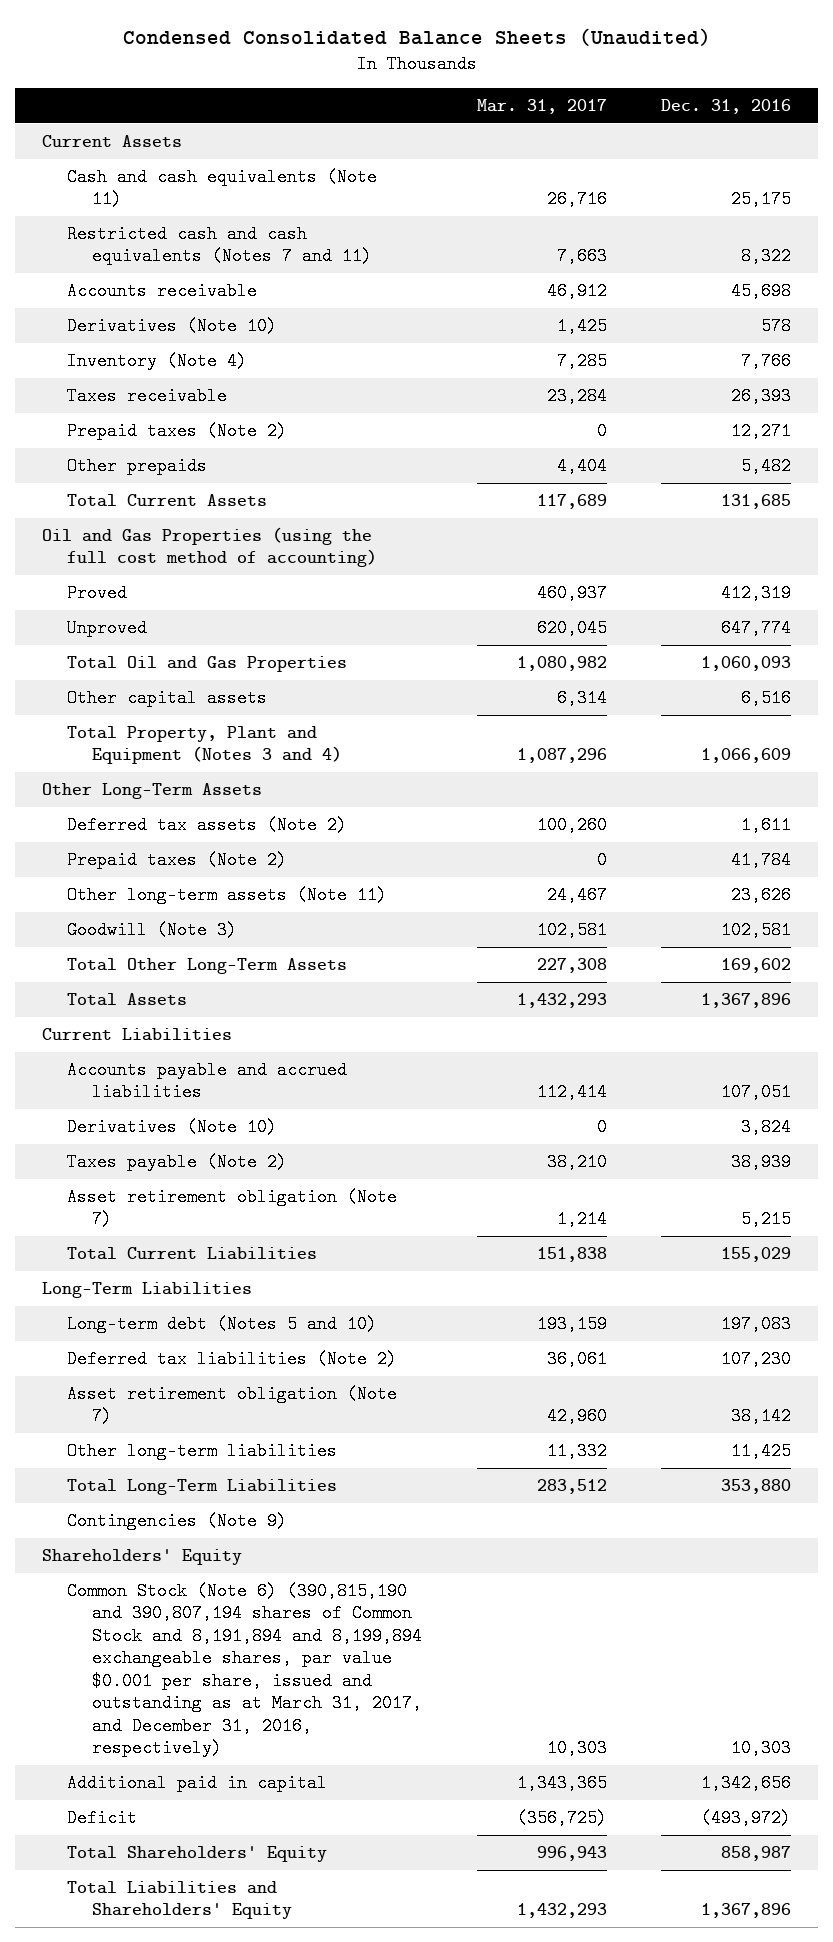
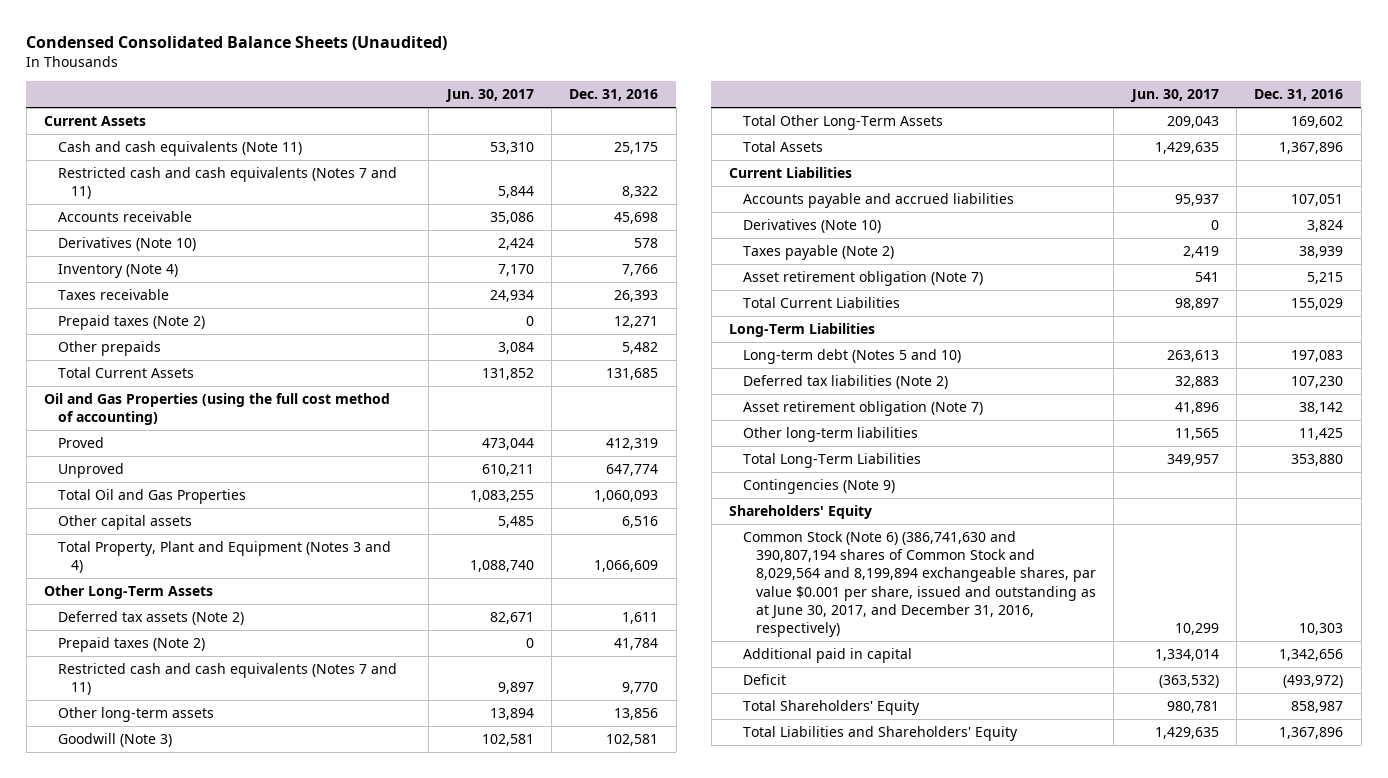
[476,98,607,114] Mar. 31, 2017 -> none
none -> [444,89,534,103] Jun. 30, 2017
none -> [57,663,397,696] Restricted cash and cash equivalents (Notes 7 and 11)
[67,885,388,904] Other long-term assets (Note 11) -> [57,707,214,723] Other long-term assets
[730,885,791,904] 23,626 -> [614,708,659,721] 13,856
[67,1581,423,1757] Common Stock (Note 6) (390,815,190 and 390,807,194 shares of Common Stock and 8,191,894 and 8,199,894 exchangeable shares, par value $0.001 per share, issued and outstanding as at March 31, 2017, and December 31, 2016, respectively) -> [742,531,1096,637] Common Stock (Note 6) (386,741,630 and 390,807,194 shares of Common Stock and 8,029,564 and 8,199,894 exchangeable shares, par value $0.001 per share, issued and outstanding as at June 30, 2017, and December 31, 2016, respectively)

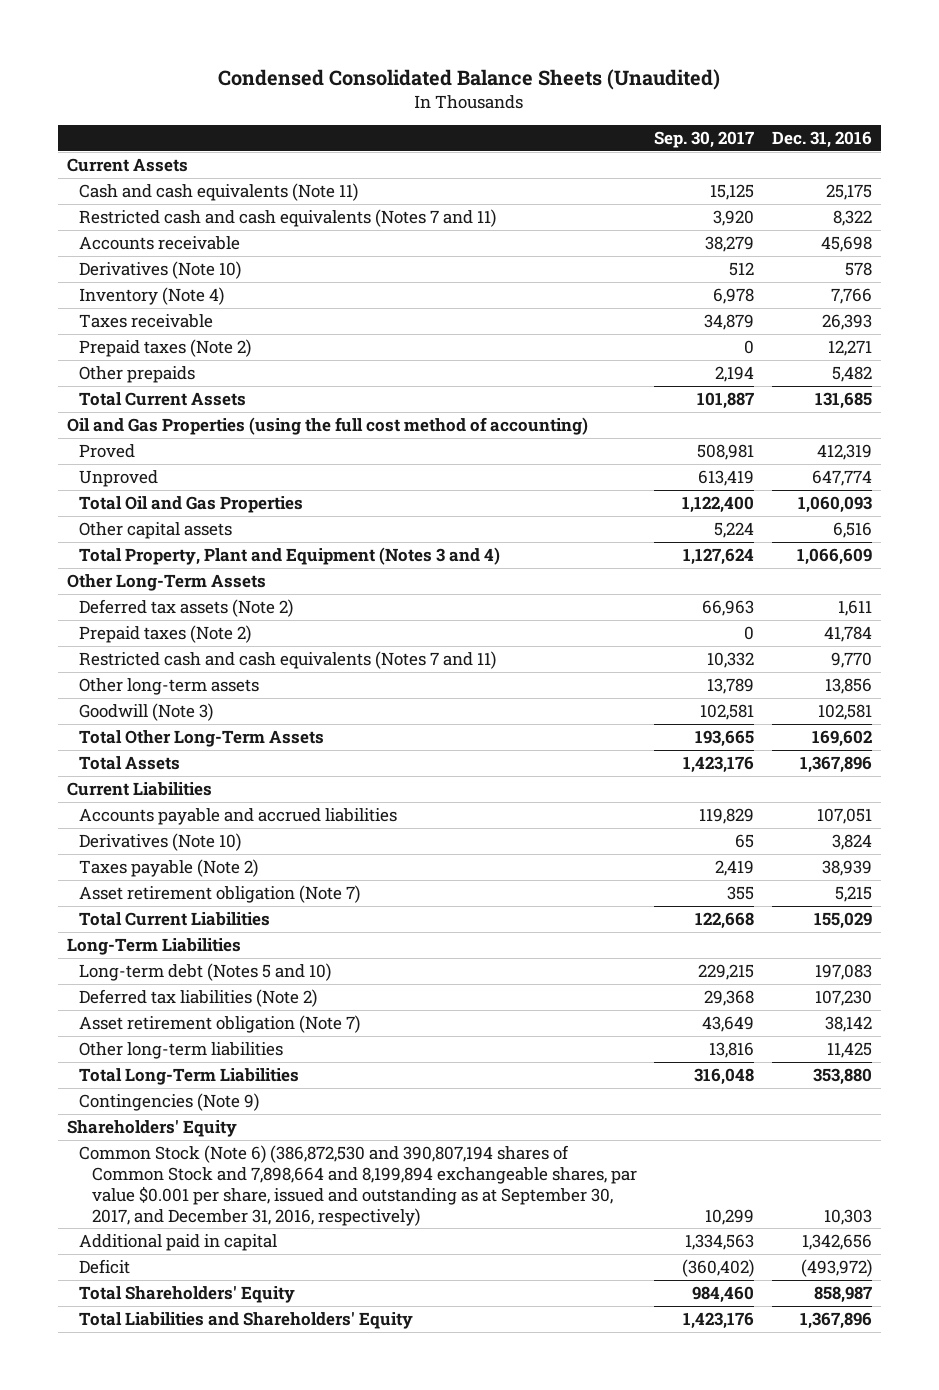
[444,89,534,103] Jun. 30, 2017 -> none
none -> [654,131,755,149] Sep. 30, 2017
[742,531,1096,637] Common Stock (Note 6) (386,741,630 and 390,807,194 shares of Common Stock and 8,029,564 and 8,199,894 exchangeable shares, par value $0.001 per share, issued and outstanding as at June 30, 2017, and December 31, 2016, respectively) -> [79,1145,637,1226] Common Stock (Note 6) (386,872,530 and 390,807,194 shares of Common Stock and 7,898,664 and 8,199,894 exchangeable shares, par value $0.001 per share, issued and outstanding as at September 30, 2017, and December 31, 2016, respectively)

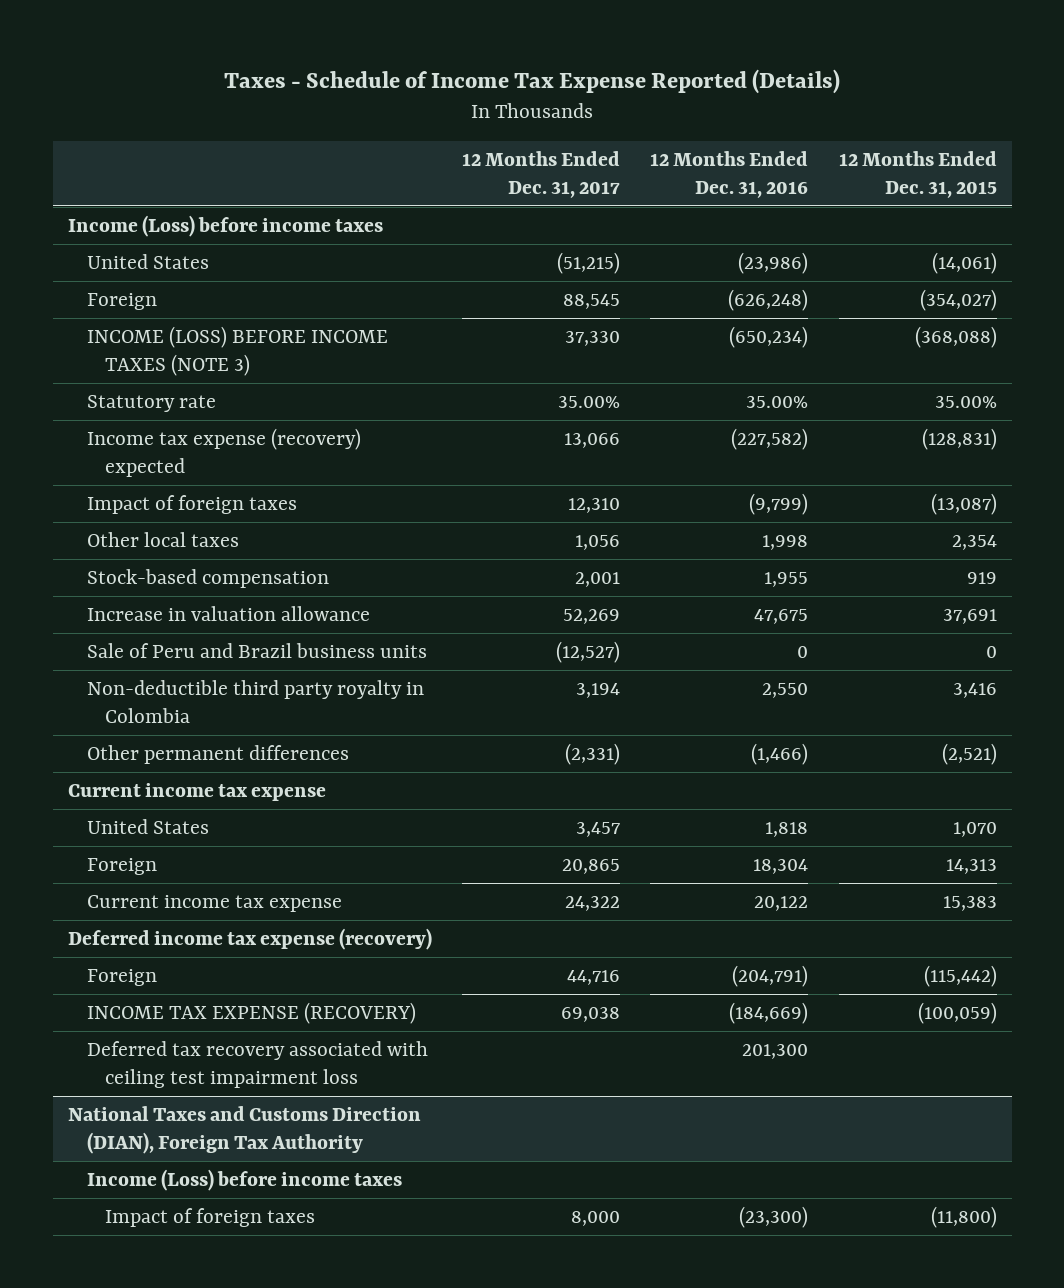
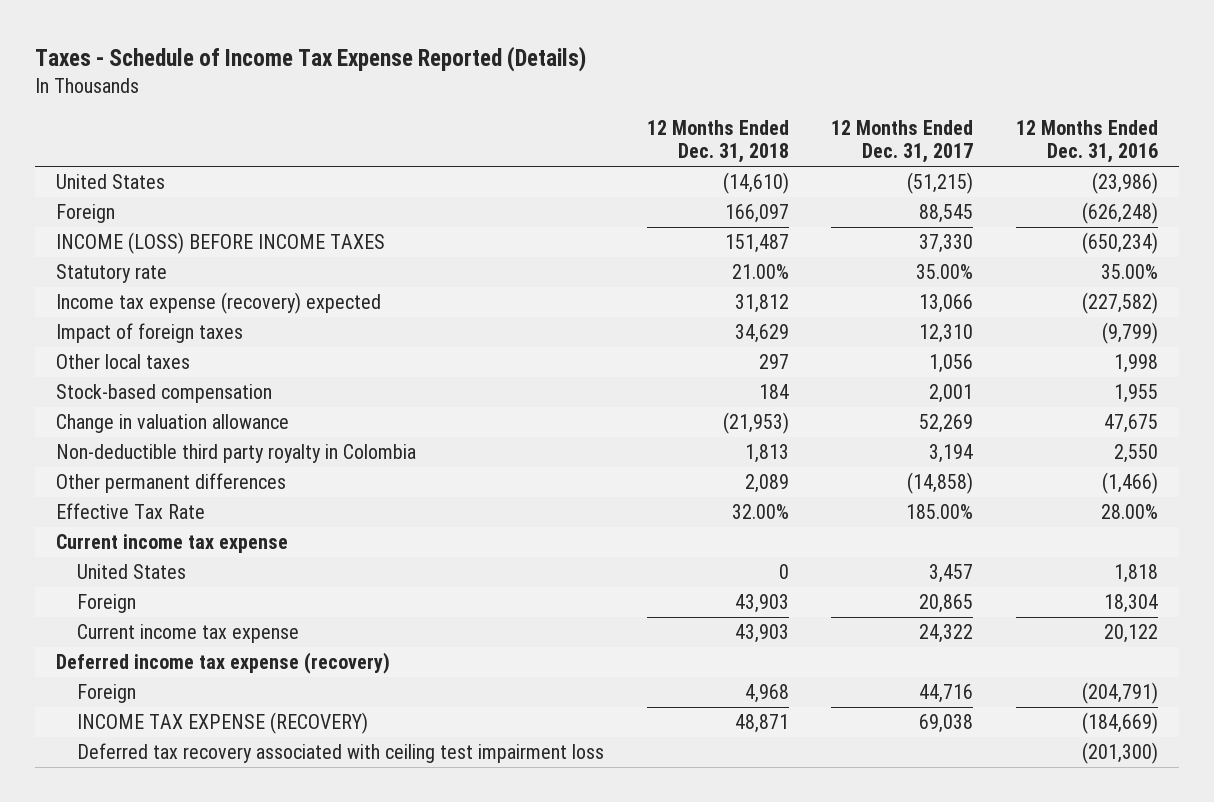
[838,150,997,198] 12 Months Ended Dec. 31, 2015 -> none
none -> [646,119,789,164] 12 Months Ended Dec. 31, 2018
[67,214,383,237] Income (Loss) before income taxes -> none
[86,325,388,376] INCOME (LOSS) BEFORE INCOME TAXES (NOTE 3) -> [56,231,386,254] INCOME (LOSS) BEFORE INCOME TAXES
[86,642,427,658] Sale of Peru and Brazil business units -> none
[86,605,370,621] Increase in valuation allowance -> [56,413,290,433] Change in valuation allowance
[565,742,621,765] (2,331) -> [907,471,974,494] (14,858)
none -> [56,502,206,519] Effective Tax Rate
[67,1105,421,1154] National Taxes and Customs Direction (DIAN), Foreign Tax Authority -> none
[86,1168,402,1191] Income (Loss) before income taxes -> none
[105,1207,316,1227] Impact of foreign taxes -> none
[742,1043,809,1059] 201,300 -> [1081,741,1158,764] (201,300)

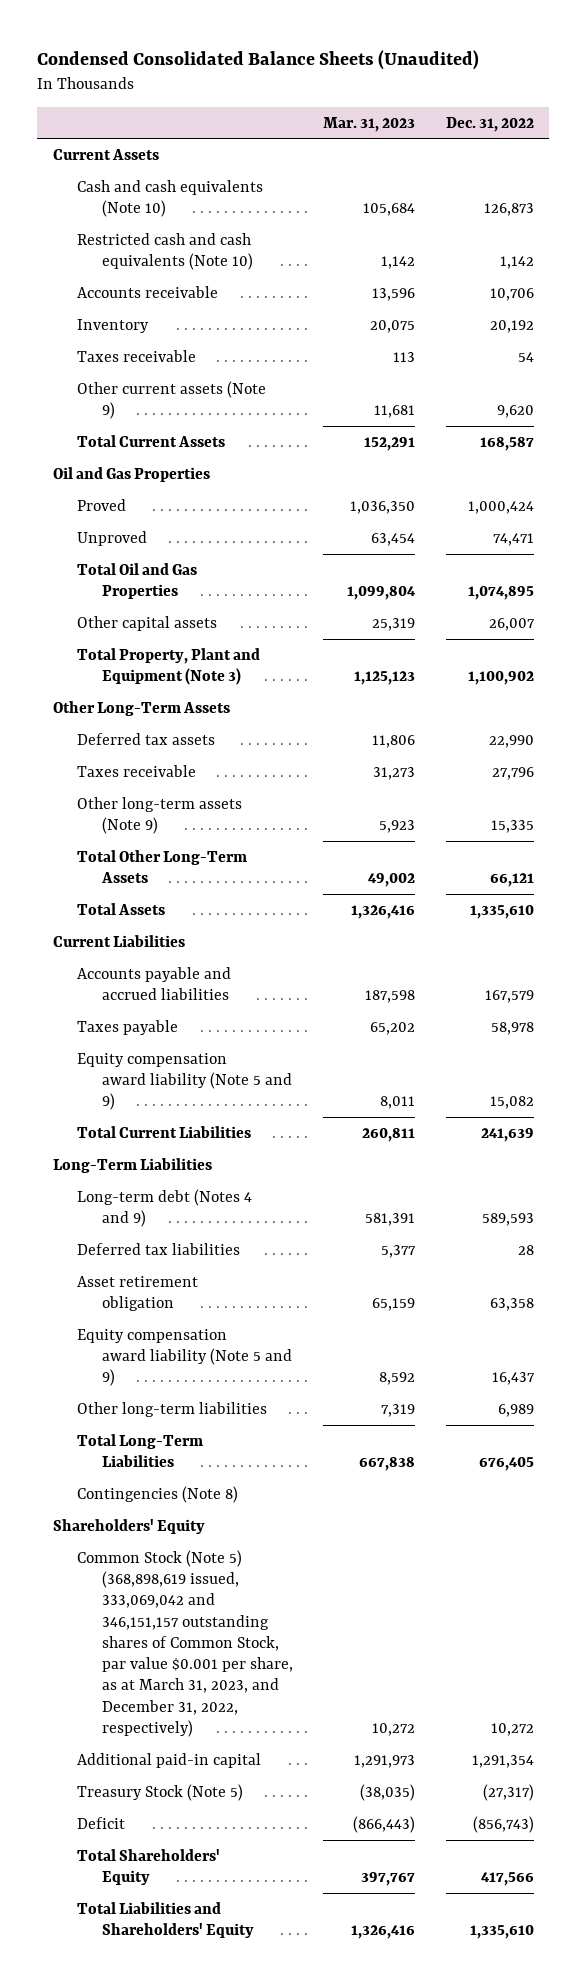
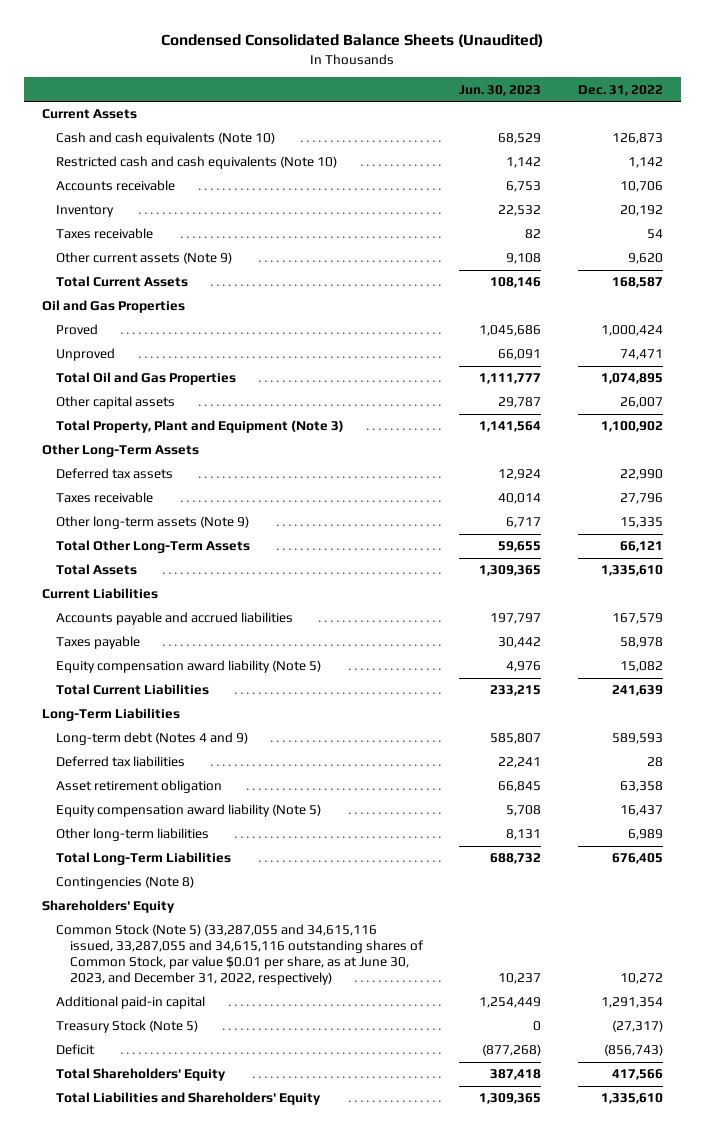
[323,116,416,132] Mar. 31, 2023 -> none
none -> [459,84,542,96] Jun. 30, 2023
[77,1052,293,1111] Equity compensation award liability (Note 5 and 9) -> [56,660,322,674] Equity compensation award liability (Note 5)
[77,1328,293,1387] Equity compensation award liability (Note 5 and 9) -> [56,804,322,818] Equity compensation award liability (Note 5)
[77,1549,294,1737] Common Stock (Note 5) (368,898,619 issued, 333,069,042 and 346,151,157 outstanding shares of Common Stock, par value $0.001 per share, as at March 31, 2023, and December 31, 2022, respectively) -> [56,924,425,986] Common Stock (Note 5) (33,287,055 and 34,615,116 issued, 33,287,055 and 34,615,116 outstanding shares of Common Stock, par value $0.01 per share, as at June 30, 2023, and December 31, 2022, respectively)

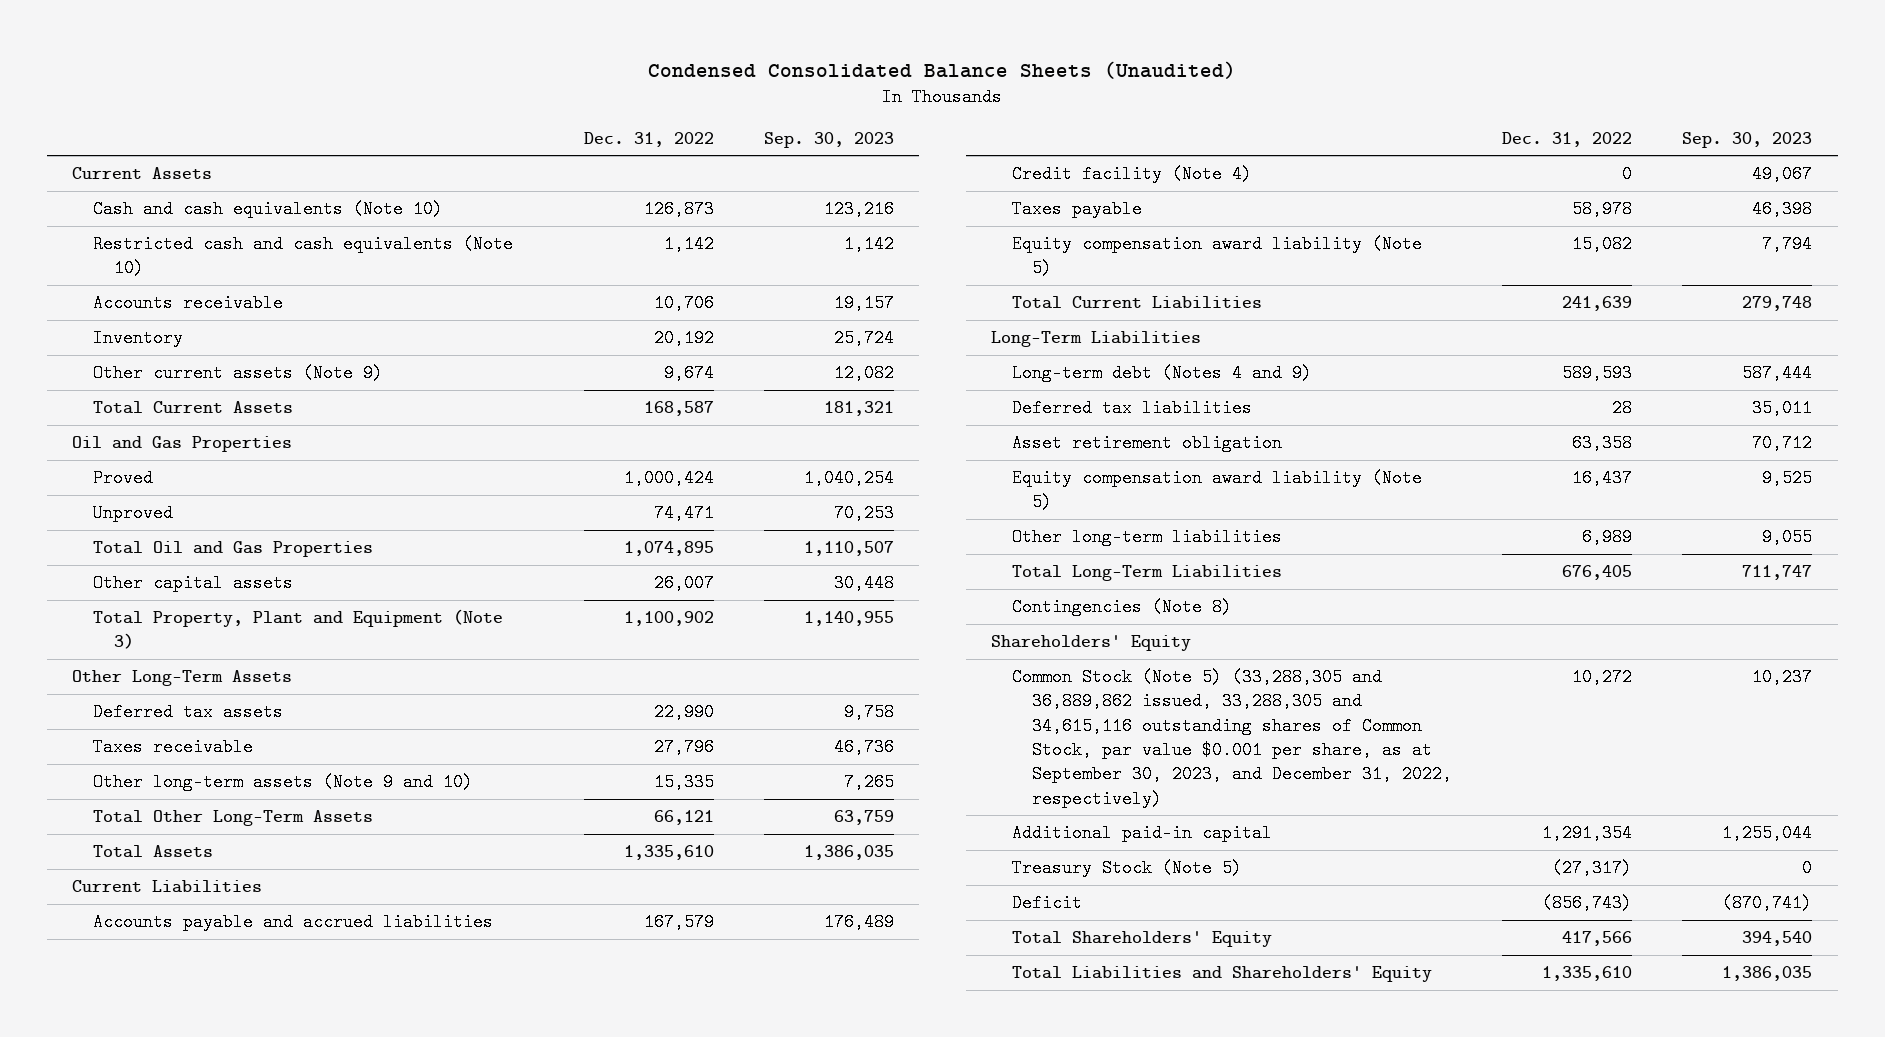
[459,84,542,96] Jun. 30, 2023 -> none
none -> [763,131,894,148] Sep. 30, 2023
[56,228,154,240] Taxes receivable -> none
[627,253,663,265] 9,620 -> [663,364,714,383] 9,674
[56,516,250,530] Other long-term assets (Note 9) -> [93,773,474,792] Other long-term assets (Note 9 and 10)
none -> [1011,165,1252,184] Credit facility (Note 4)
[56,924,425,986] Common Stock (Note 5) (33,287,055 and 34,615,116 issued, 33,287,055 and 34,615,116 outstanding shares of Common Stock, par value $0.01 per share, as at June 30, 2023, and December 31, 2022, respectively) -> [1011,668,1453,808] Common Stock (Note 5) (33,288,305 and 36,889,862 issued, 33,288,305 and 34,615,116 outstanding shares of Common Stock, par value $0.001 per share, as at September 30, 2023, and December 31, 2022, respectively)

